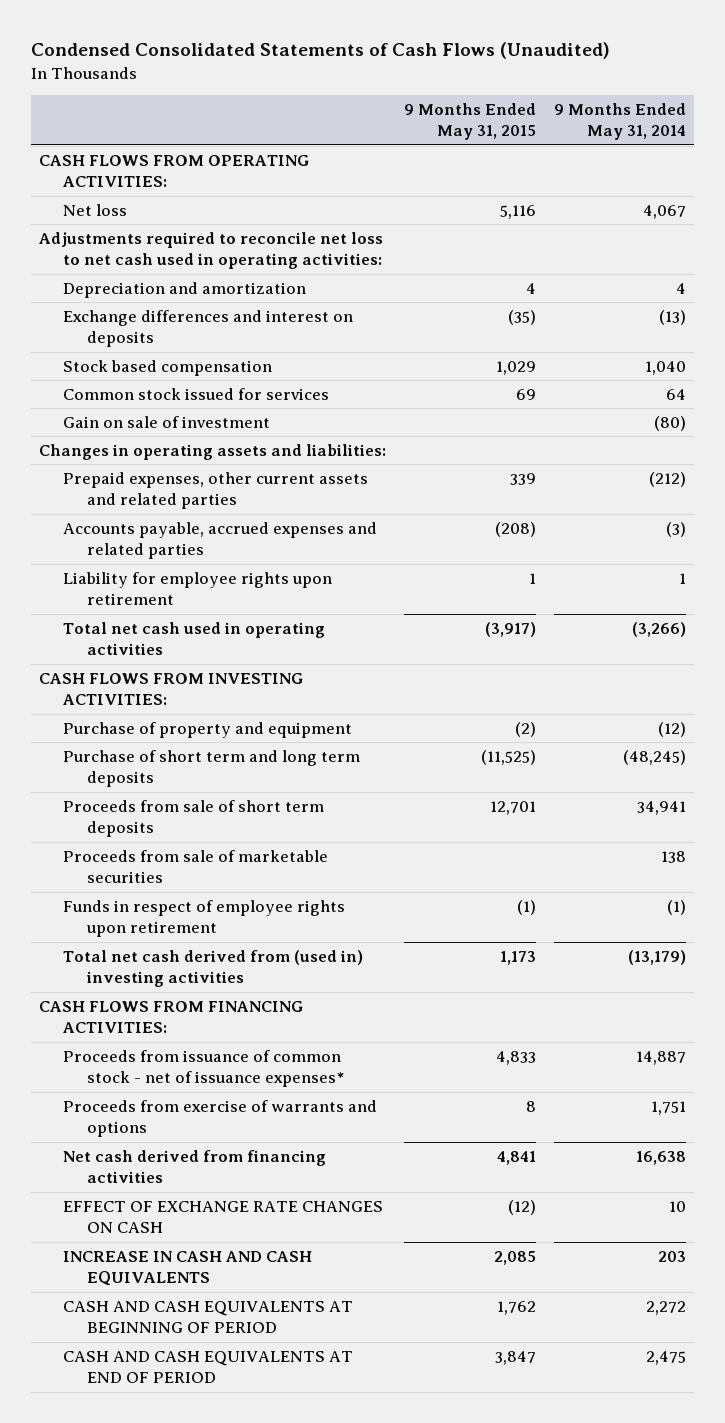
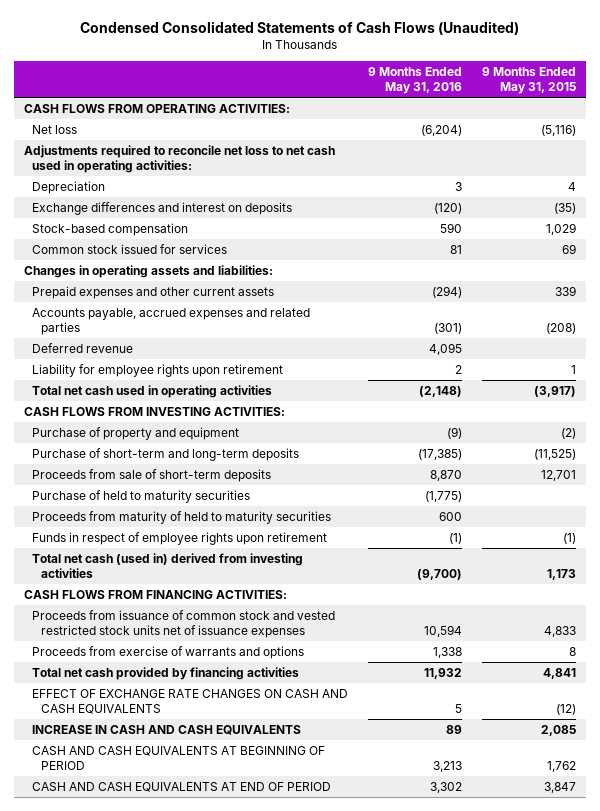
[553,103,686,141] 9 Months Ended May 31, 2014 -> none
none -> [368,66,463,94] 9 Months Ended May 31, 2016
[499,204,536,219] 5,116 -> [540,124,576,136] (5,116)
[62,281,306,298] Depreciation and amortization -> [32,180,106,194] Depreciation
[62,359,272,376] Stock based compensation -> [32,222,189,236] Stock-based compensation
[62,415,270,428] Gain on sale of investment -> none
[62,471,368,510] Prepaid expenses, other current assets and related parties -> [32,285,275,299] Prepaid expenses and other current assets
none -> [32,342,134,353] Deferred revenue
[62,849,328,884] Proceeds from sale of marketable securities -> none
[62,749,360,788] Purchase of short term and long term deposits -> [32,447,300,461] Purchase of short-term and long-term deposits
[62,799,324,838] Proceeds from sale of short term deposits -> [32,468,272,482] Proceeds from sale of short-term deposits
none -> [32,489,251,503] Purchase of held to maturity securities
none -> [32,510,332,524] Proceeds from maturity of held to maturity securities
[62,949,363,988] Total net cash derived from (used in) investing activities -> [32,552,304,579] Total net cash (used in) derived from investing activities
[62,1049,344,1088] Proceeds from issuance of common stock - net of issuance expenses* -> [32,609,336,639] Proceeds from issuance of common stock and vested restricted stock units net of issuance expenses
[62,1149,326,1184] Net cash derived from financing activities -> [32,666,300,680] Total net cash provided by financing activities
[62,1200,383,1234] EFFECT OF EXCHANGE RATE CHANGES ON CASH -> [32,688,349,715] EFFECT OF EXCHANGE RATE CHANGES ON CASH AND CASH EQUIVALENTS

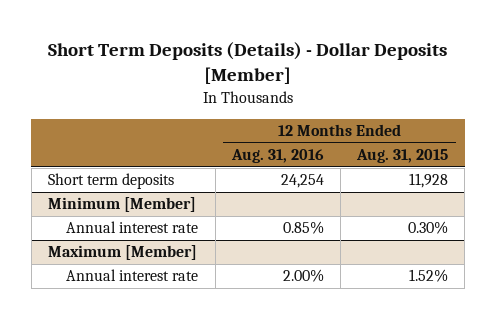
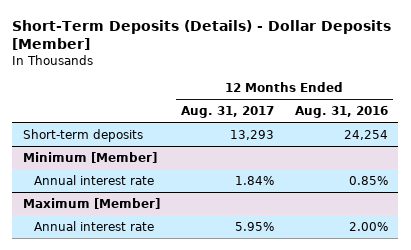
[47,42,447,85] Short Term Deposits (Details) - Dollar Deposits [Member] -> [12,19,392,50] Short-Term Deposits (Details) - Dollar Deposits [Member]
[355,149,448,164] Aug. 31, 2015 -> none
none -> [180,106,274,119] Aug. 31, 2017
[47,173,174,190] Short term deposits -> [22,128,143,142] Short-term deposits

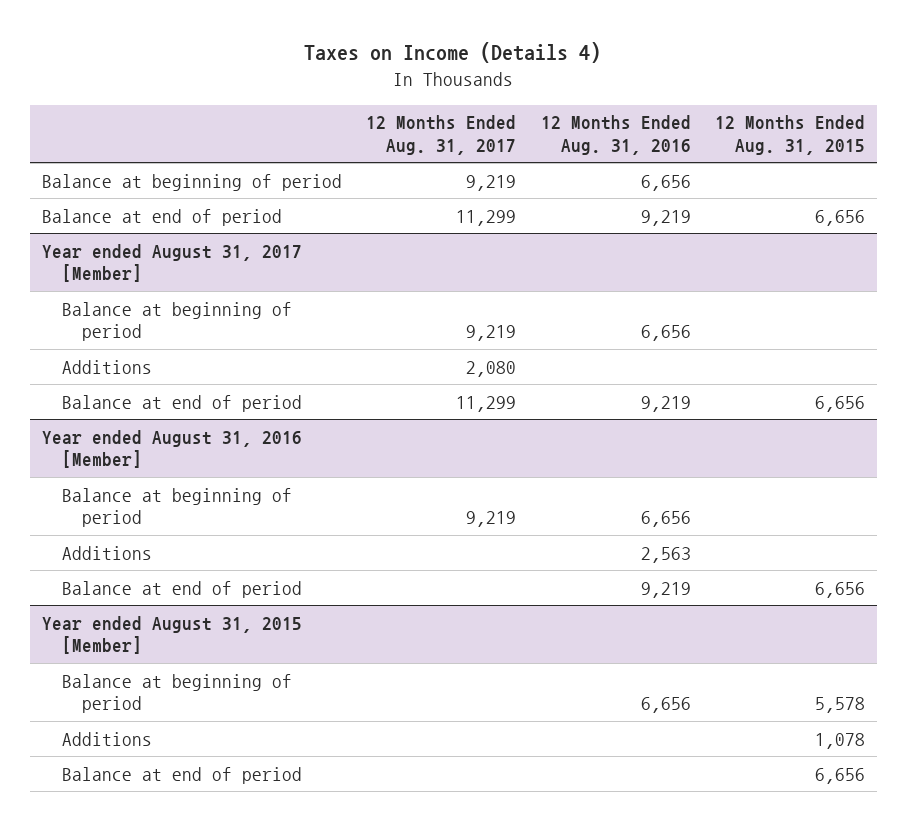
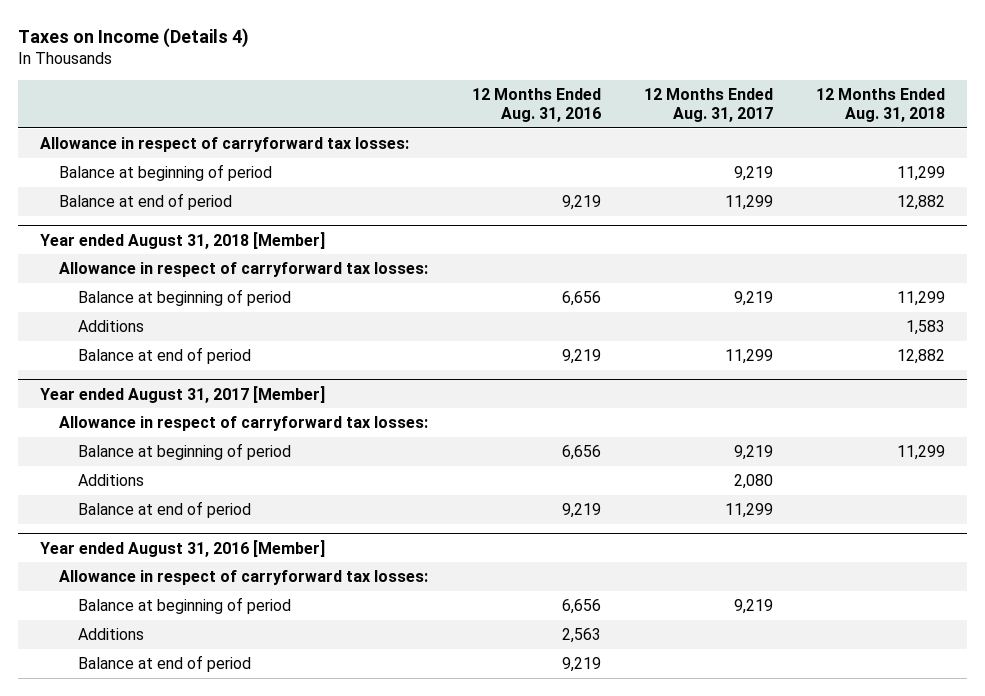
[714,115,865,155] 12 Months Ended Aug. 31, 2015 -> none
none -> [816,87,946,123] 12 Months Ended Aug. 31, 2018
none -> [40,136,410,152] Allowance in respect of carryforward tax losses:
none -> [59,163,273,181] Balance at beginning of period
none -> [59,192,233,210] Balance at end of period
none -> [40,231,326,249] Year ended August 31, 2018 [Member]
none -> [59,261,429,277] Allowance in respect of carryforward tax losses:
none -> [78,319,145,332] Additions
none -> [59,415,429,431] Allowance in respect of carryforward tax losses:
none -> [59,569,429,585] Allowance in respect of carryforward tax losses:
[41,615,302,655] Year ended August 31, 2015 [Member] -> none
[61,673,292,714] Balance at beginning of period -> none
[61,731,152,746] Additions -> none
[61,766,302,784] Balance at end of period -> none

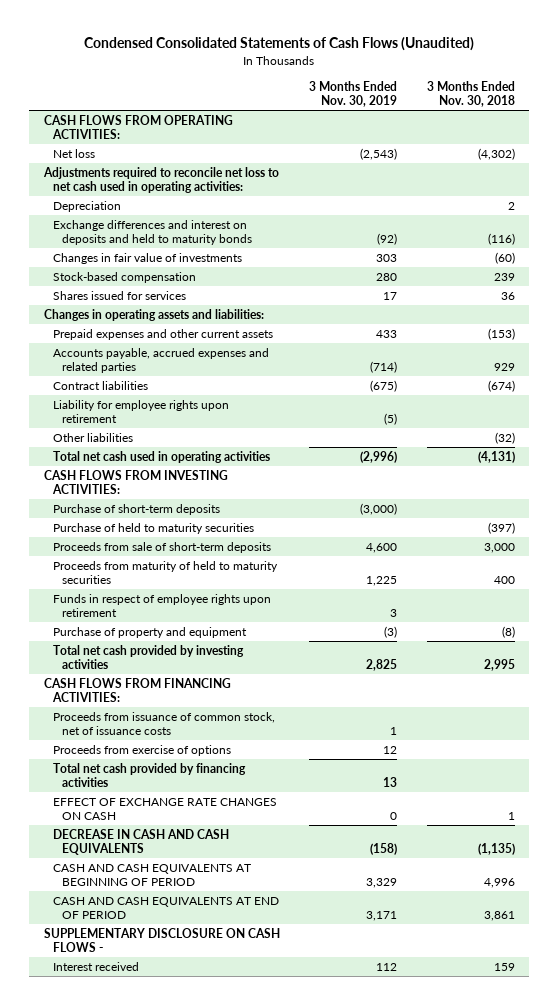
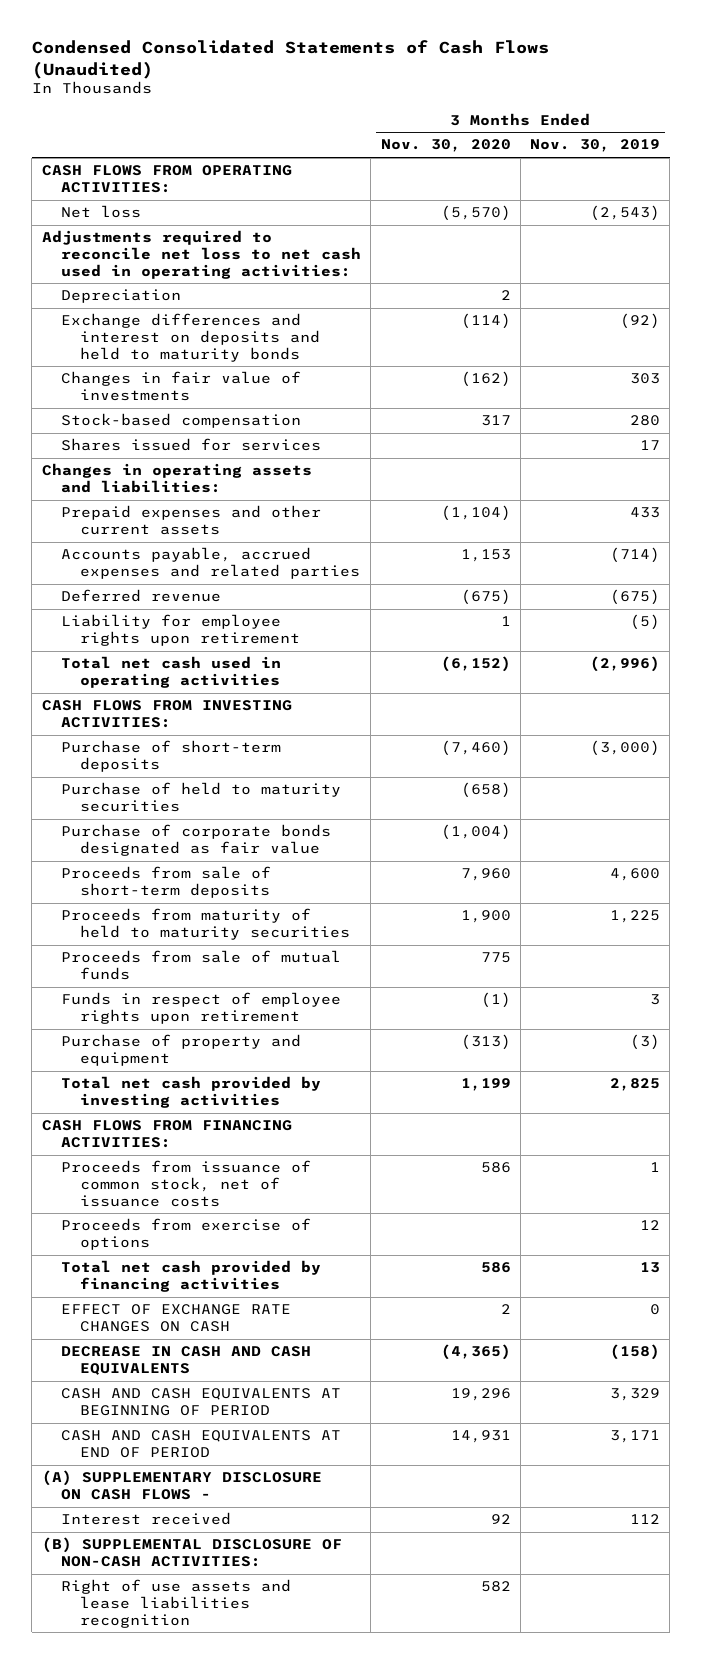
[426,80,515,108] 3 Months Ended Nov. 30, 2018 -> none
none -> [380,139,511,153] Nov. 30, 2020
[52,380,148,390] Contract liabilities -> [60,589,221,603] Deferred revenue
[52,432,133,442] Other liabilities -> none
none -> [60,824,331,856] Purchase of corporate bonds designated as fair value
none -> [60,950,341,980] Proceeds from sale of mutual funds
[43,927,280,953] SUPPLEMENTARY DISCLOSURE ON CASH FLOWS - -> [41,1470,322,1500] (A) SUPPLEMENTARY DISCLOSURE ON CASH FLOWS -
none -> [41,1537,342,1567] (B) SUPPLEMENTAL DISCLOSURE OF NON-CASH ACTIVITIES:
none -> [60,1579,291,1628] Right of use assets and lease liabilities recognition

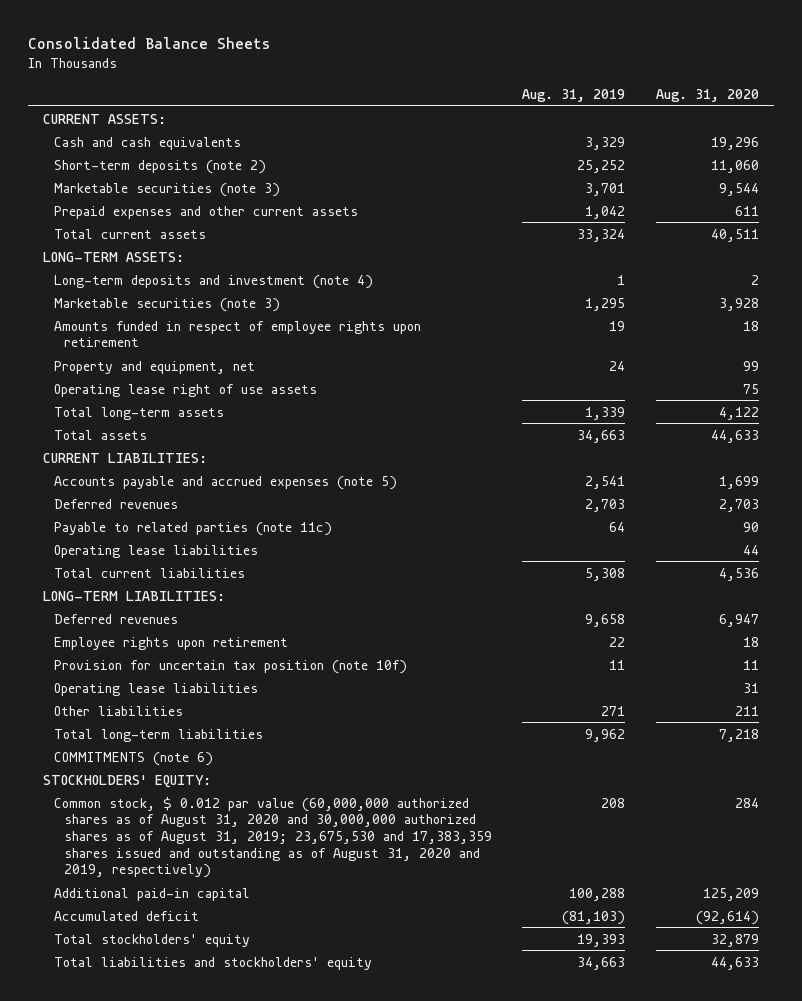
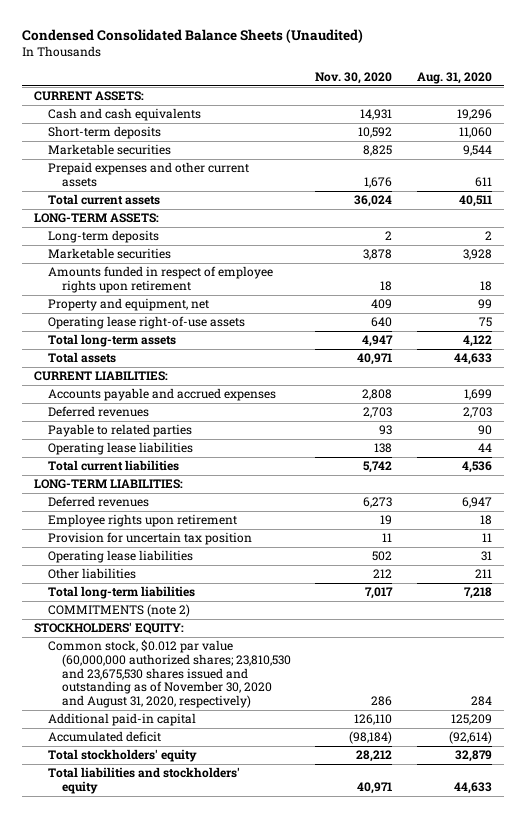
[27,37,271,50] Consolidated Balance Sheets -> [22,29,364,44] Condensed Consolidated Balance Sheets (Unaudited)
[522,88,626,102] Aug. 31, 2019 -> none
none -> [315,72,393,85] Nov. 30, 2020
[53,159,266,174] Short-term deposits (note 2) -> [48,126,162,140] Short-term deposits
[53,182,280,197] Marketable securities (note 3) -> [48,144,172,156] Marketable securities
[53,274,373,289] Long-term deposits and investment (note 4) -> [48,230,160,244] Long-term deposits
[53,297,280,312] Marketable securities (note 3) -> [48,248,172,260] Marketable securities
[53,383,317,397] Operating lease right of use assets -> [48,316,246,330] Operating lease right-of-use assets
[53,475,397,490] Accounts payable and accrued expenses (note 5) -> [48,388,277,402] Accounts payable and accrued expenses
[53,521,332,536] Payable to related parties (note 11c) -> [48,424,193,438] Payable to related parties
[53,659,407,674] Provision for uncertain tax position (note 10f) -> [48,532,253,546] Provision for uncertain tax position
[53,751,213,766] COMMITMENTS (note 6) -> [48,604,191,618] COMMITMENTS (note 2)
[53,796,493,879] Common stock, $ 0.012 par value (60,000,000 authorized shares as of August 31, 2020 and 30,000,000 authorized shares as of August 31, 2019; 23,675,530 and 17,383,359 shares issued and outstanding as of August 31, 2020 and 2019, respectively) -> [48,640,291,709] Common stock, $0.012 par value (60,000,000 authorized shares; 23,810,530 and 23,675,530 shares issued and outstanding as of November 30, 2020 and August 31, 2020, respectively)

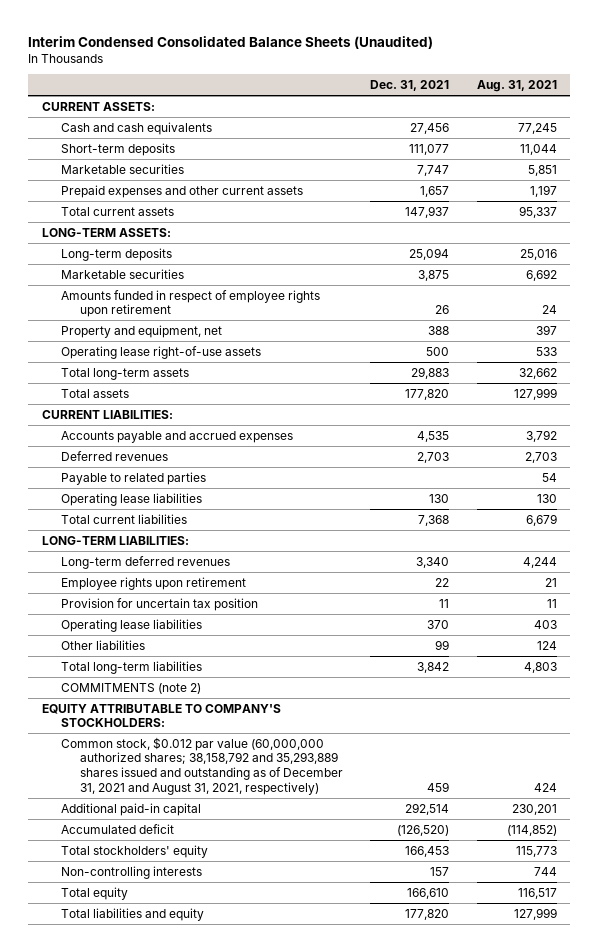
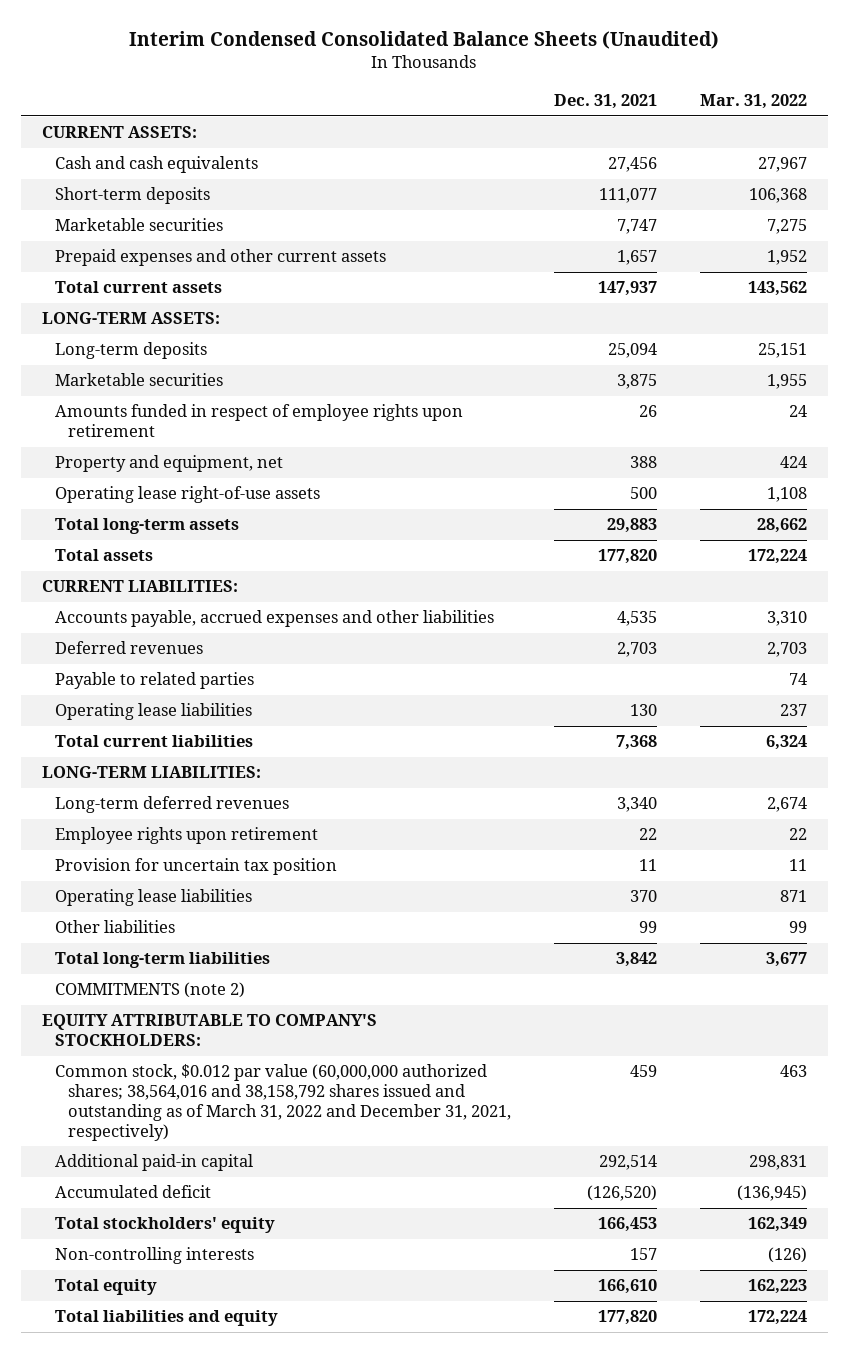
[476,80,557,93] Aug. 31, 2021 -> none
none -> [700,93,808,109] Mar. 31, 2022
[60,430,293,443] Accounts payable and accrued expenses -> [55,610,495,628] Accounts payable, accrued expenses and other liabilities
[60,736,343,796] Common stock, $0.012 par value (60,000,000 authorized shares; 38,158,792 and 35,293,889 shares issued and outstanding as of December 31, 2021 and August 31, 2021, respectively) -> [55,1064,512,1141] Common stock, $0.012 par value (60,000,000 authorized shares; 38,564,016 and 38,158,792 shares issued and outstanding as of March 31, 2022 and December 31, 2021, respectively)

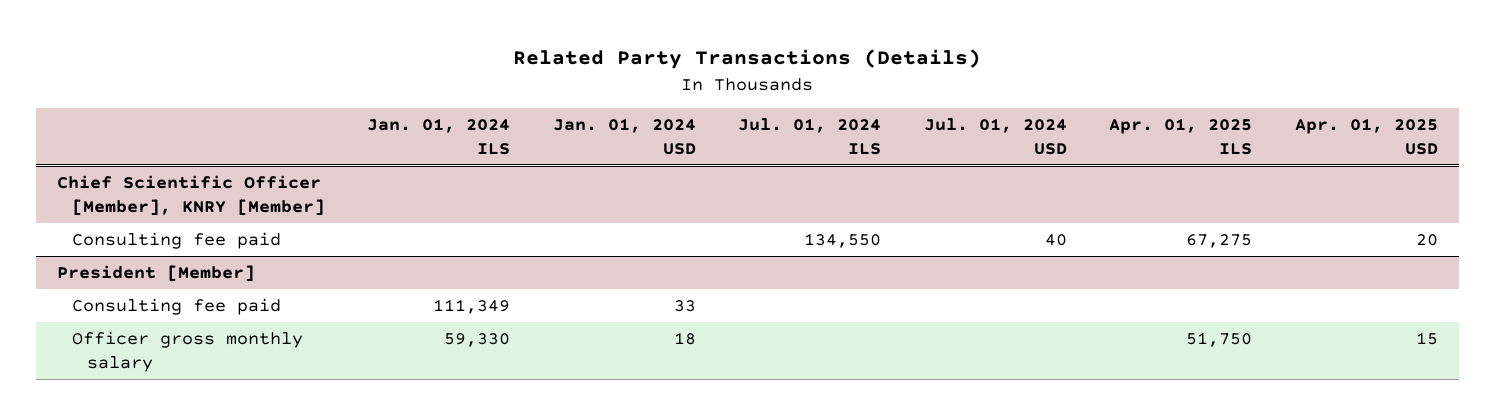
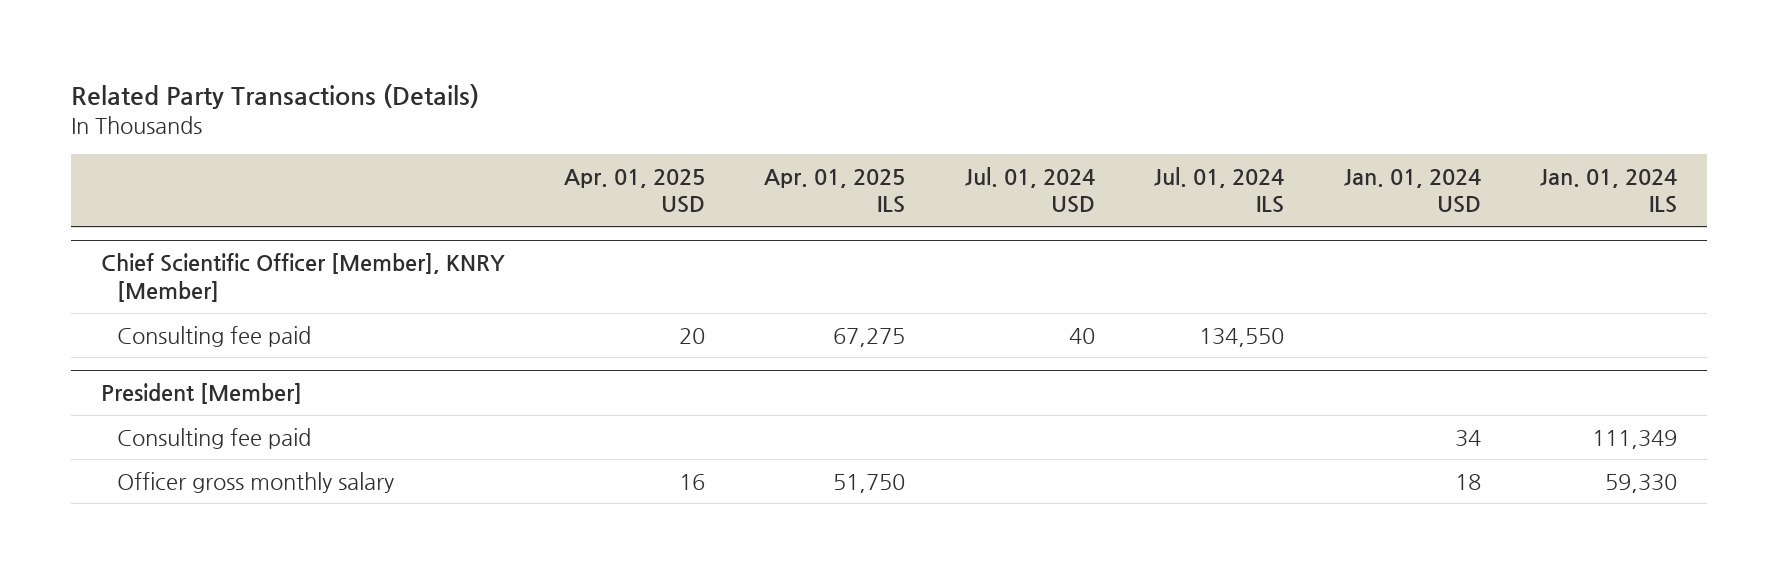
[673,300,696,313] 33 -> [1454,429,1481,447] 34
[1415,332,1438,346] 15 -> [679,473,706,490] 16

